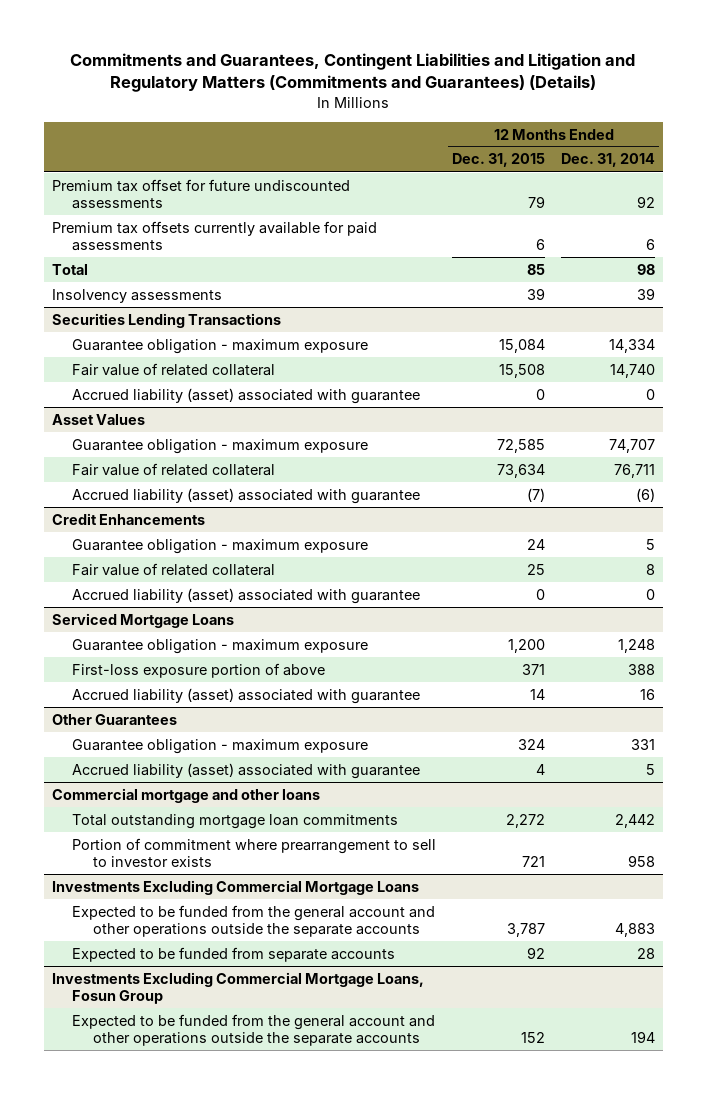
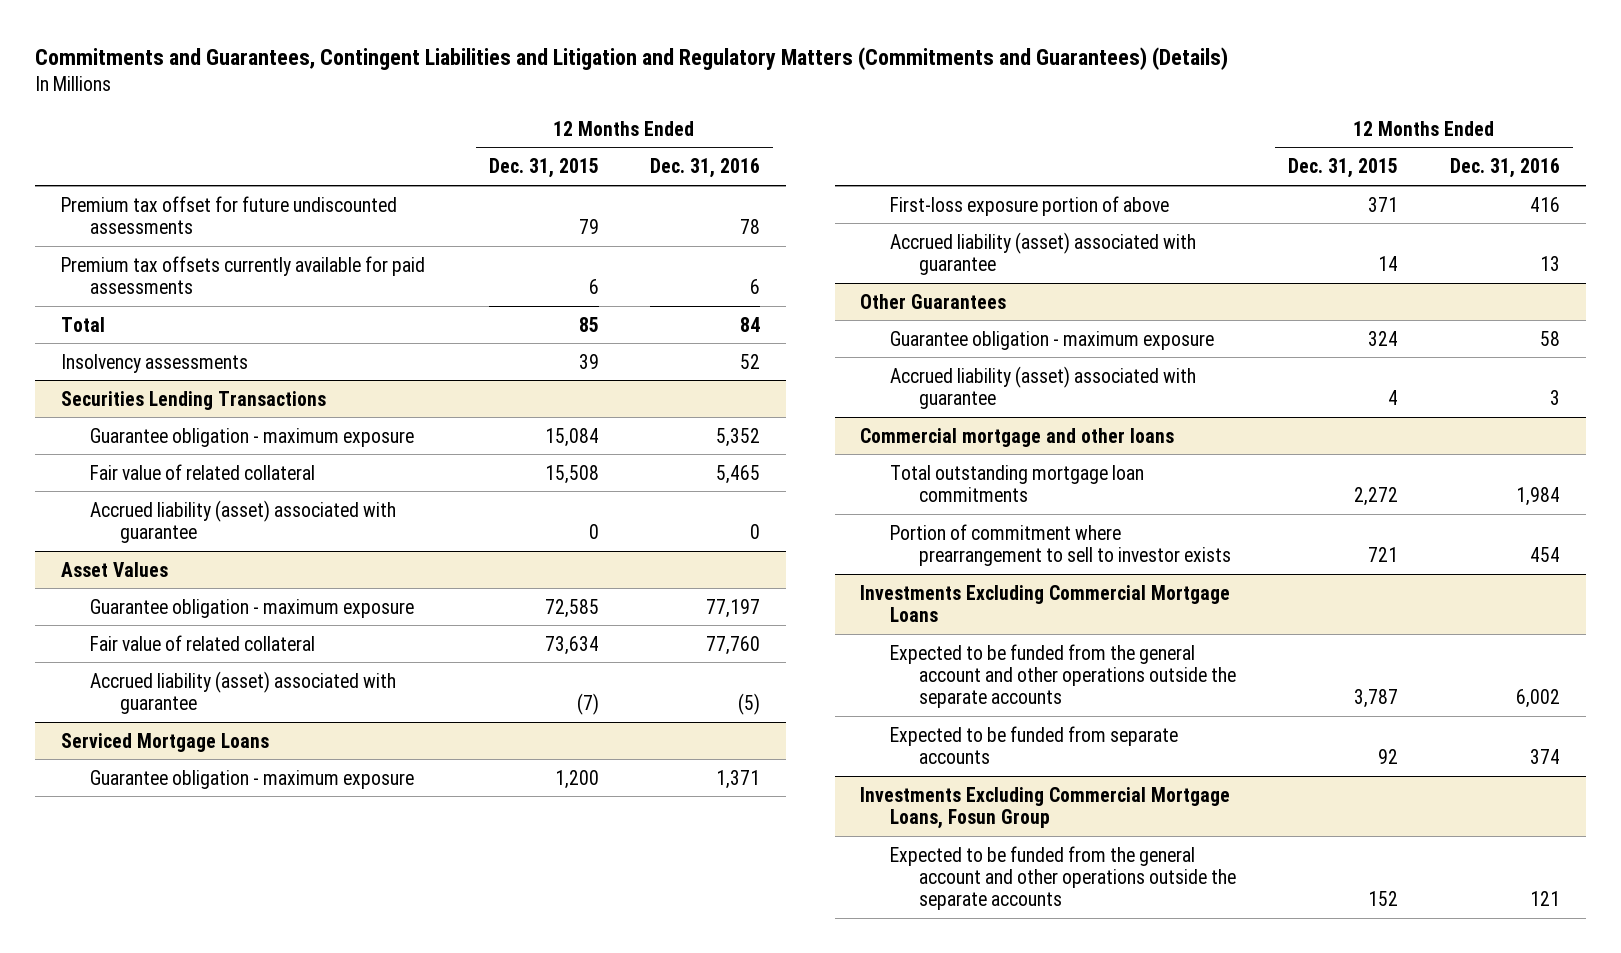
[561,153,656,168] Dec. 31, 2014 -> none
none -> [650,158,761,179] Dec. 31, 2016
[51,512,205,525] Credit Enhancements -> none
[72,538,369,554] Guarantee obligation - maximum exposure -> none
[72,562,276,576] Fair value of related collateral -> none
[72,587,421,604] Accrued liability (asset) associated with guarantee -> none

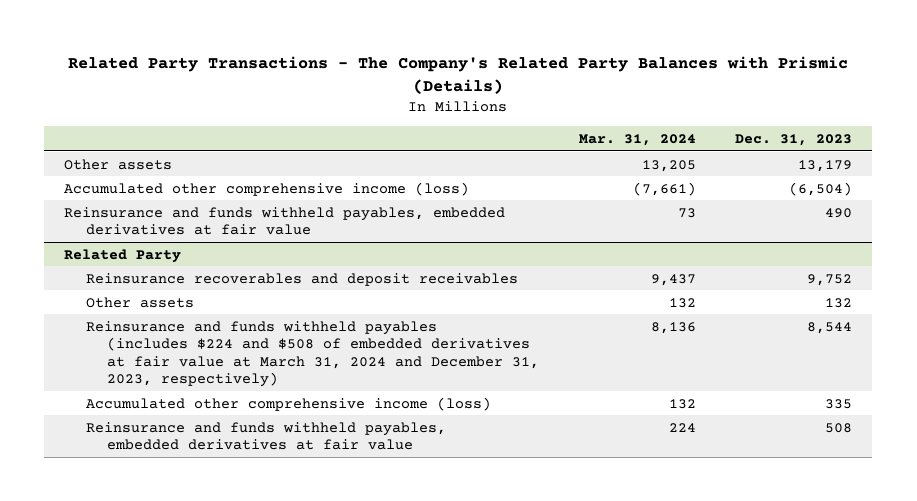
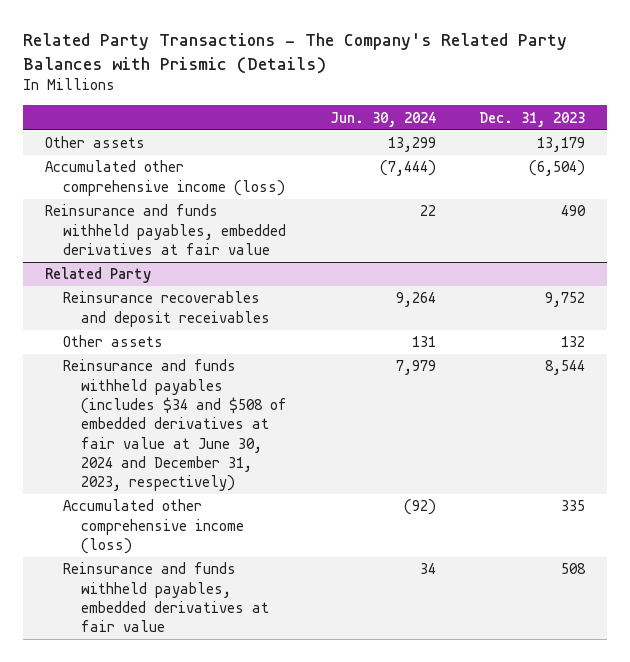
[578,133,696,146] Mar. 31, 2024 -> none
none -> [330,111,437,127] Jun. 30, 2024
[85,320,539,388] Reinsurance and funds withheld payables (includes $224 and $508 of embedded derivatives at fair value at March 31, 2024 and December 31, 2023, respectively) -> [62,359,287,492] Reinsurance and funds withheld payables (includes $34 and $508 of embedded derivatives at fair value at June 30, 2024 and December 31, 2023, respectively)

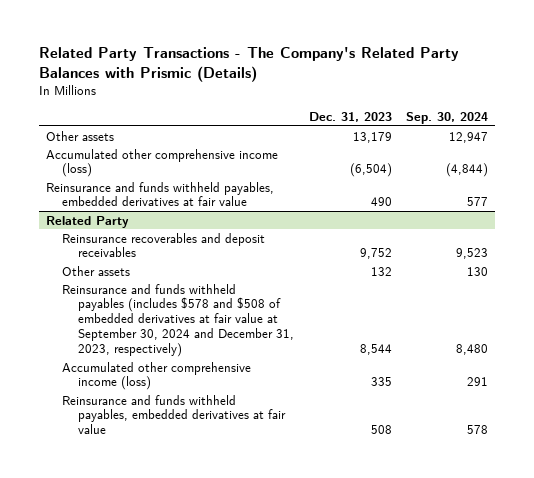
[330,111,437,127] Jun. 30, 2024 -> none
none -> [406,111,489,124] Sep. 30, 2024
[62,359,287,492] Reinsurance and funds withheld payables (includes $34 and $508 of embedded derivatives at fair value at June 30, 2024 and December 31, 2023, respectively) -> [62,283,295,357] Reinsurance and funds withheld payables (includes $578 and $508 of embedded derivatives at fair value at September 30, 2024 and December 31, 2023, respectively)

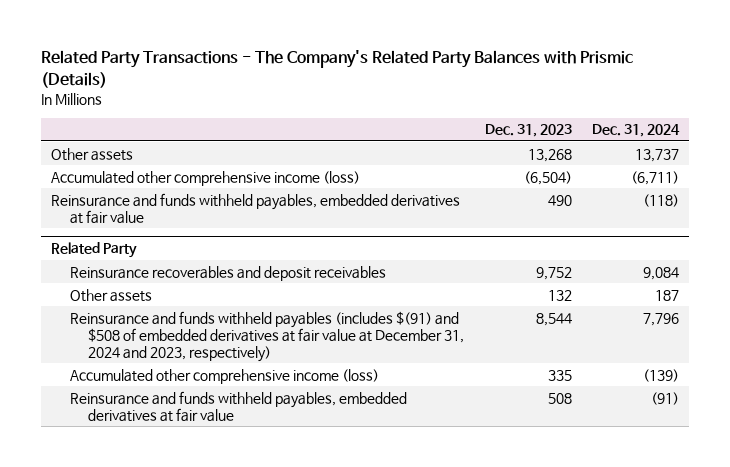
[406,111,489,124] Sep. 30, 2024 -> none
none -> [591,124,680,138] Dec. 31, 2024
[352,131,392,143] 13,179 -> [527,148,572,162] 13,268
[62,283,295,357] Reinsurance and funds withheld payables (includes $578 and $508 of embedded derivatives at fair value at September 30, 2024 and December 31, 2023, respectively) -> [69,310,465,362] Reinsurance and funds withheld payables (includes $(91) and $508 of embedded derivatives at fair value at December 31, 2024 and 2023, respectively)

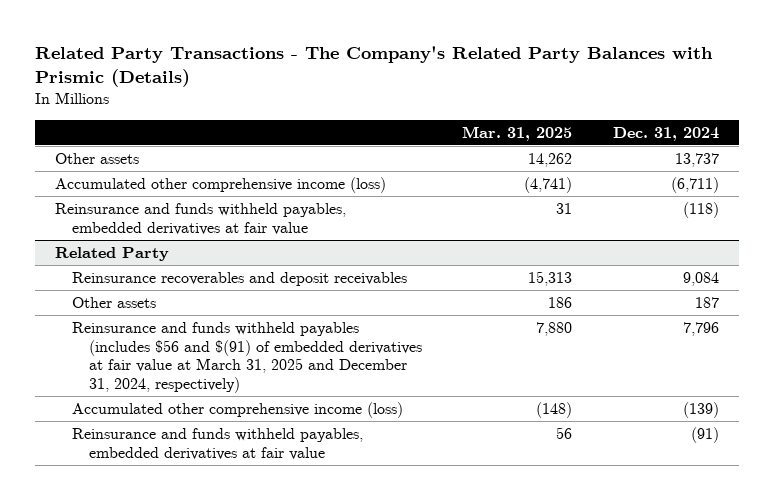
[484,124,572,138] Dec. 31, 2023 -> none
none -> [462,125,573,141] Mar. 31, 2025
[69,310,465,362] Reinsurance and funds withheld payables (includes $(91) and $508 of embedded derivatives at fair value at December 31, 2024 and 2023, respectively) -> [72,321,423,394] Reinsurance and funds withheld payables (includes $56 and $(91) of embedded derivatives at fair value at March 31, 2025 and December 31, 2024, respectively)

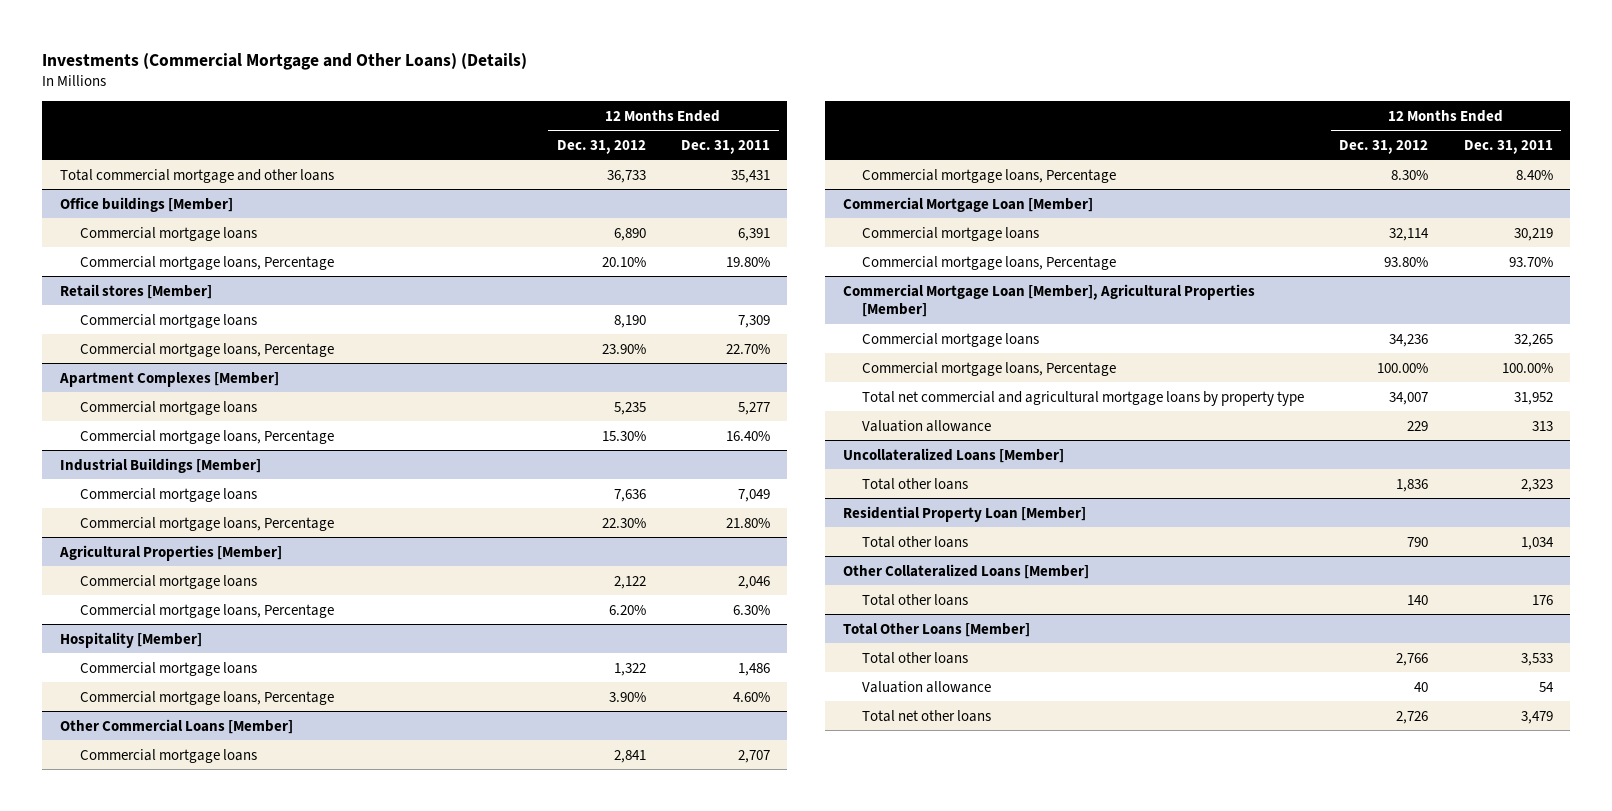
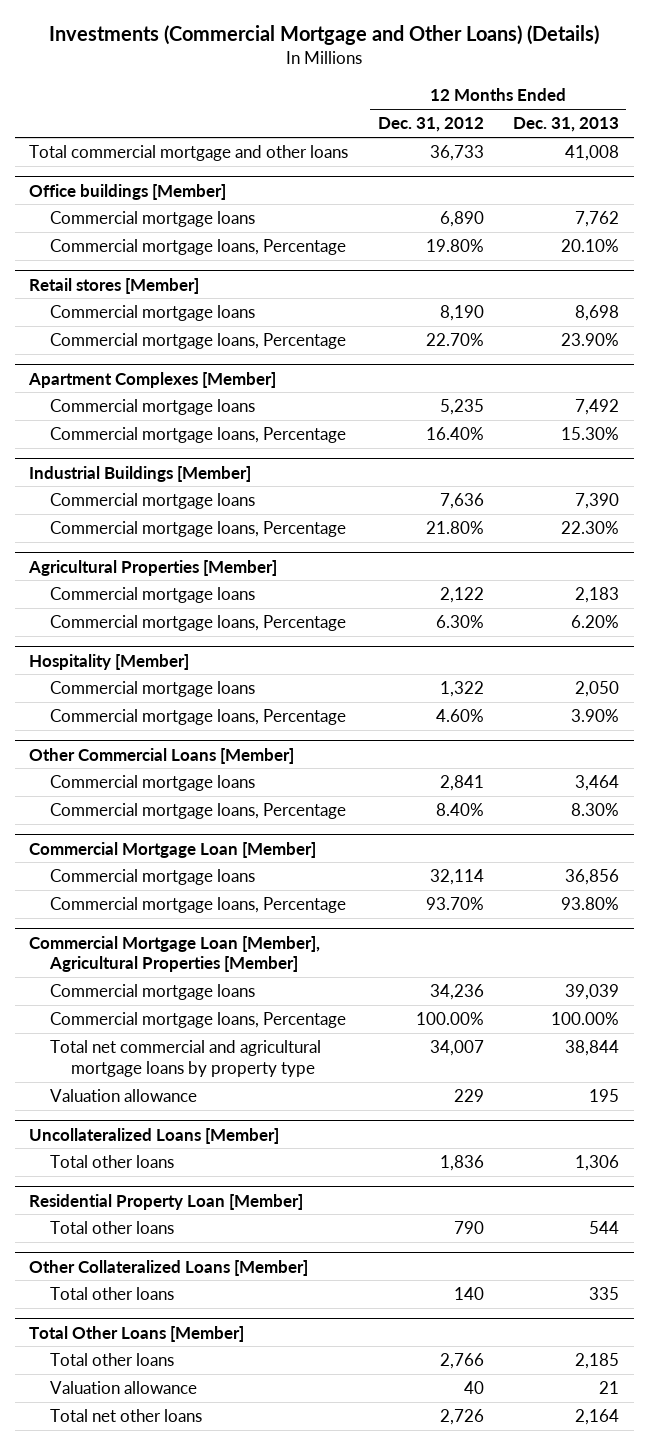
[680,139,770,154] Dec. 31, 2011 -> none
none -> [512,117,619,133] Dec. 31, 2013
[601,256,646,267] 20.10% -> [425,239,484,253] 19.80%
[601,343,646,354] 23.90% -> [425,333,484,347] 22.70%
[601,430,646,441] 15.30% -> [425,427,484,441] 16.40%
[601,517,646,528] 22.30% -> [425,521,484,535] 21.80%
[608,604,646,615] 6.20% -> [435,615,484,629] 6.30%
[608,691,646,702] 3.90% -> [435,709,484,723] 4.60%
[1391,169,1429,180] 8.30% -> [435,803,484,817] 8.40%
[1384,256,1429,267] 93.80% -> [425,897,484,911] 93.70%

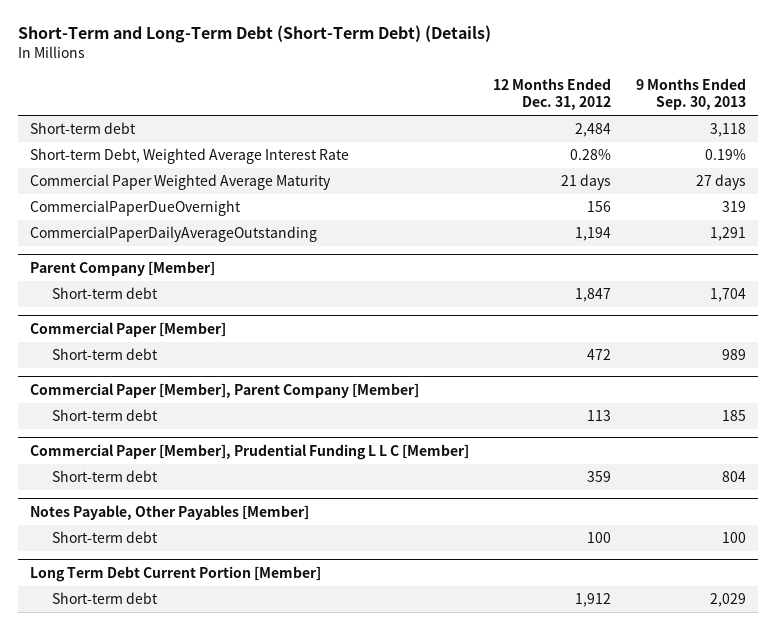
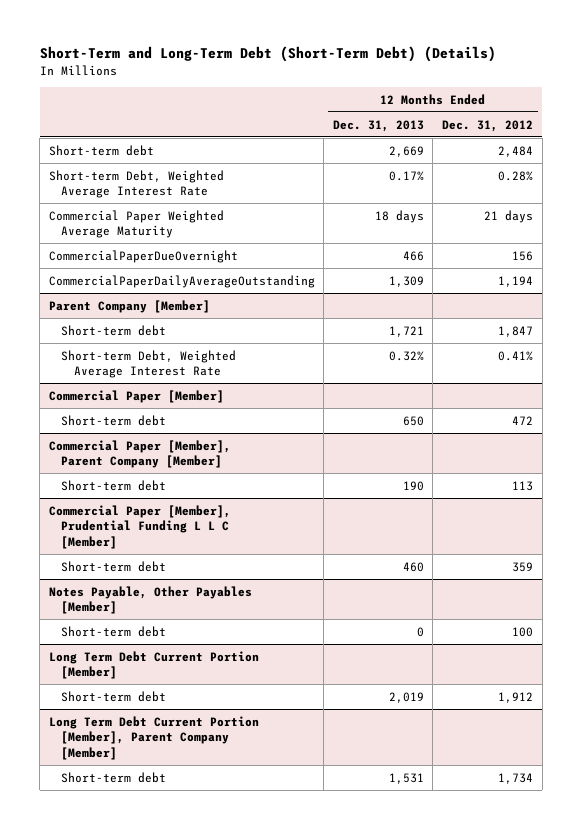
[635,78,746,111] 9 Months Ended Sep. 30, 2013 -> none
none -> [332,119,424,132] Dec. 31, 2013
none -> [61,349,237,379] Short-term Debt, Weighted Average Interest Rate
none -> [48,715,259,760] Long Term Debt Current Portion [Member], Parent Company [Member]
none -> [61,771,167,783] Short-term debt

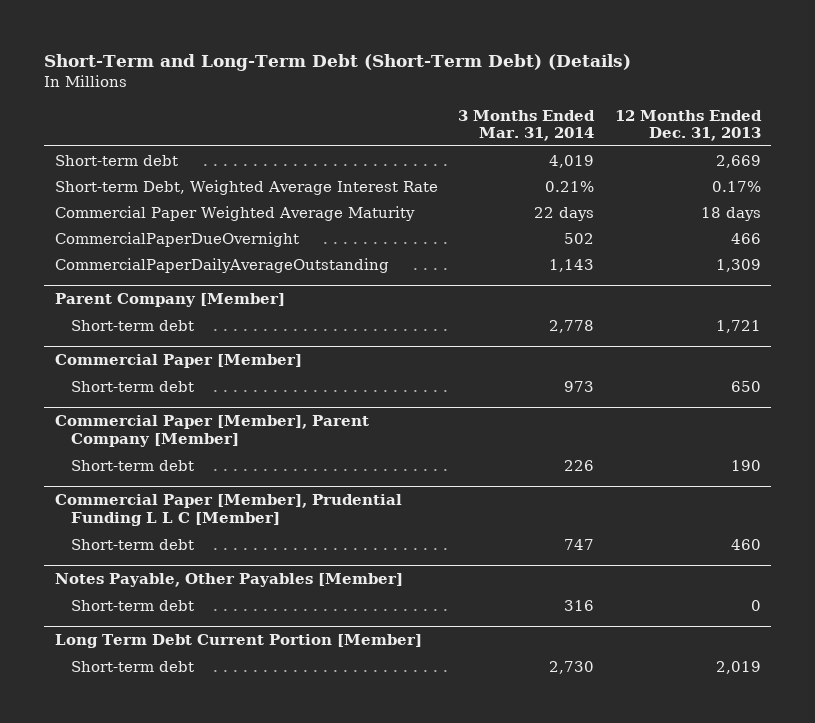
[442,119,534,132] Dec. 31, 2012 -> none
none -> [458,109,596,142] 3 Months Ended Mar. 31, 2014
[61,349,237,379] Short-term Debt, Weighted Average Interest Rate -> none
[48,715,259,760] Long Term Debt Current Portion [Member], Parent Company [Member] -> none
[61,771,167,783] Short-term debt -> none

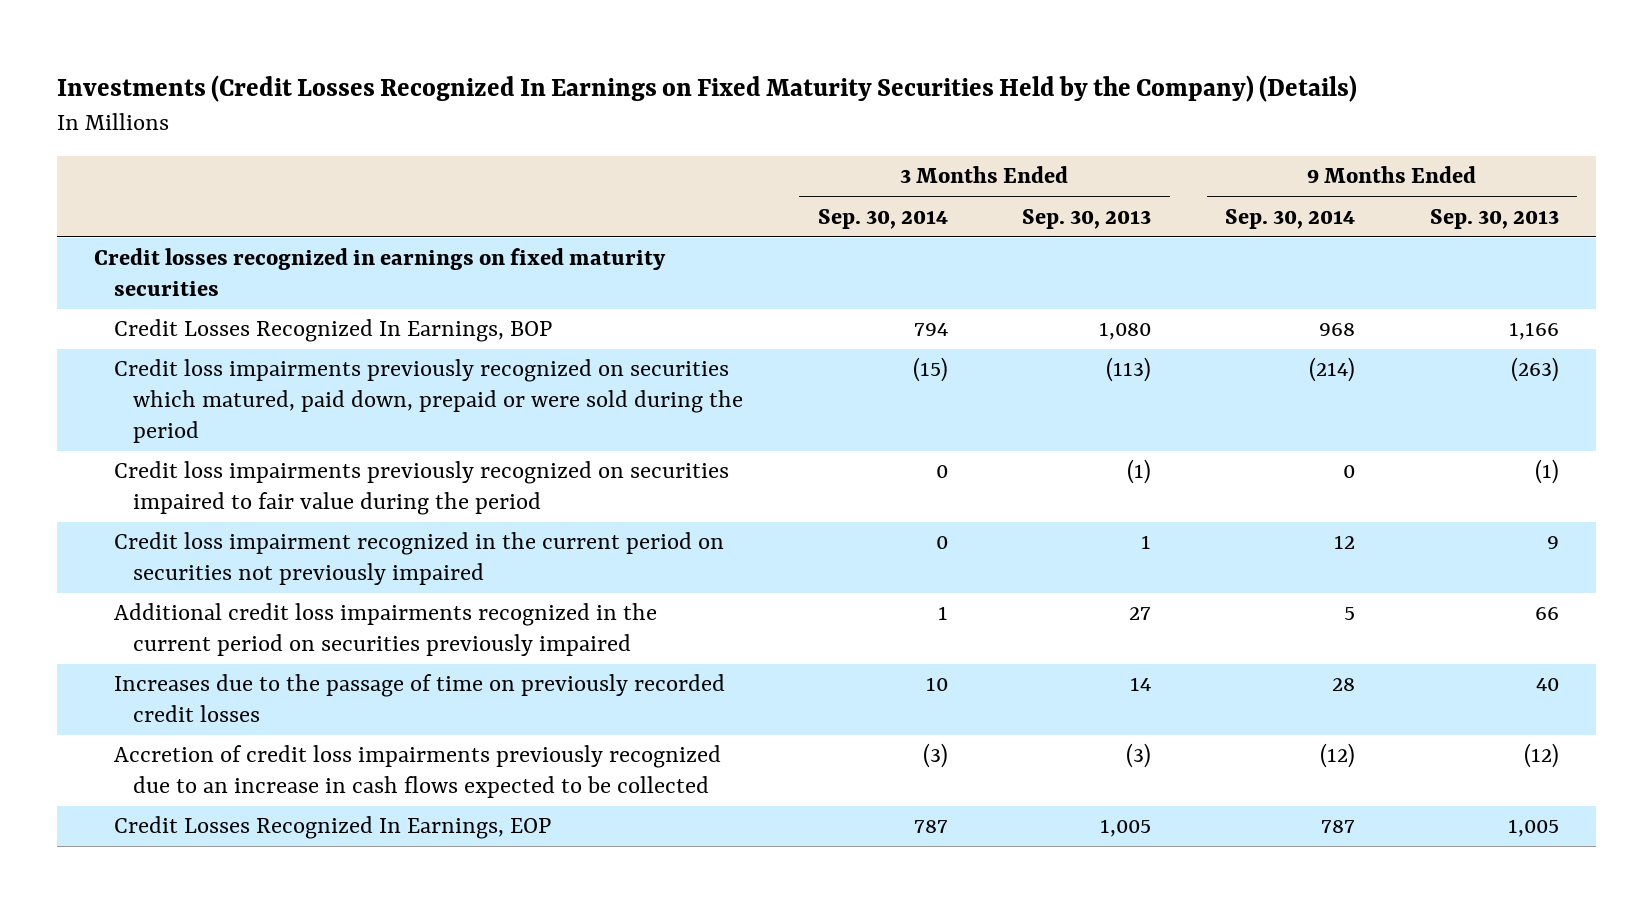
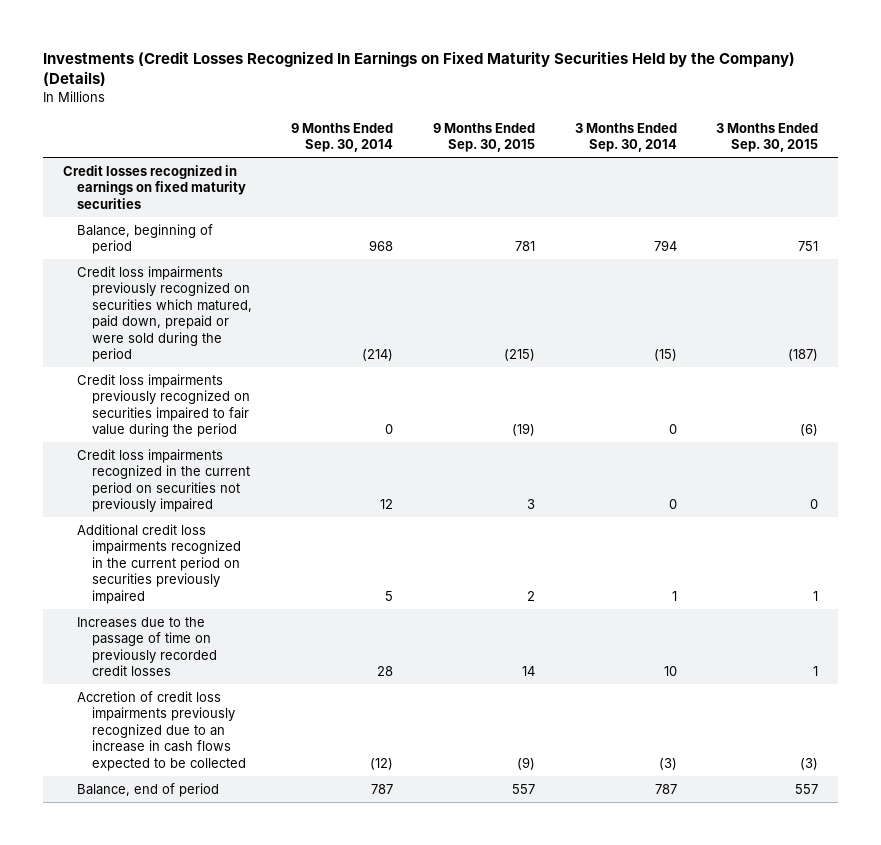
[1021,208,1151,229] Sep. 30, 2013 -> none
[1429,208,1559,229] Sep. 30, 2013 -> none
none -> [432,122,535,153] 9 Months Ended Sep. 30, 2015
none -> [716,122,819,153] 3 Months Ended Sep. 30, 2015
[113,319,552,343] Credit Losses Recognized In Earnings, BOP -> [77,223,214,255] Balance, beginning of period
[113,532,724,586] Credit loss impairment recognized in the current period on securities not previously impaired -> [77,448,250,513] Credit loss impairments recognized in the current period on securities not previously impaired
[113,816,551,840] Credit Losses Recognized In Earnings, EOP -> [77,782,220,797] Balance, end of period

